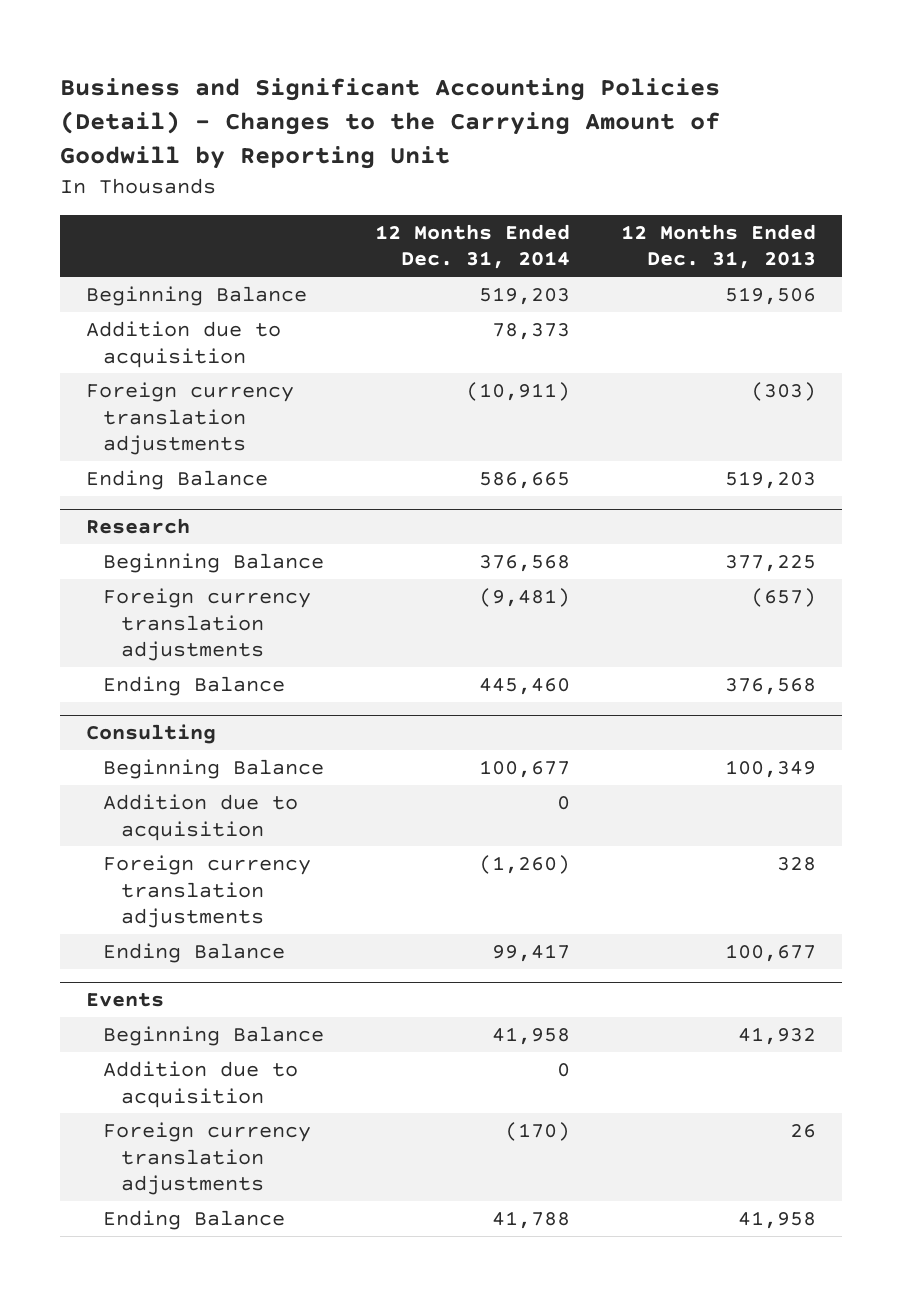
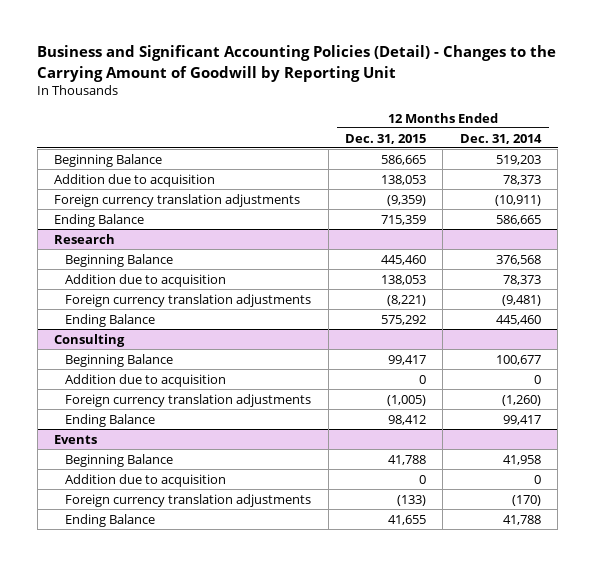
[621,223,817,270] 12 Months Ended Dec. 31, 2013 -> none
none -> [344,133,426,144] Dec. 31, 2015
none -> [65,273,227,287] Addition due to acquisition

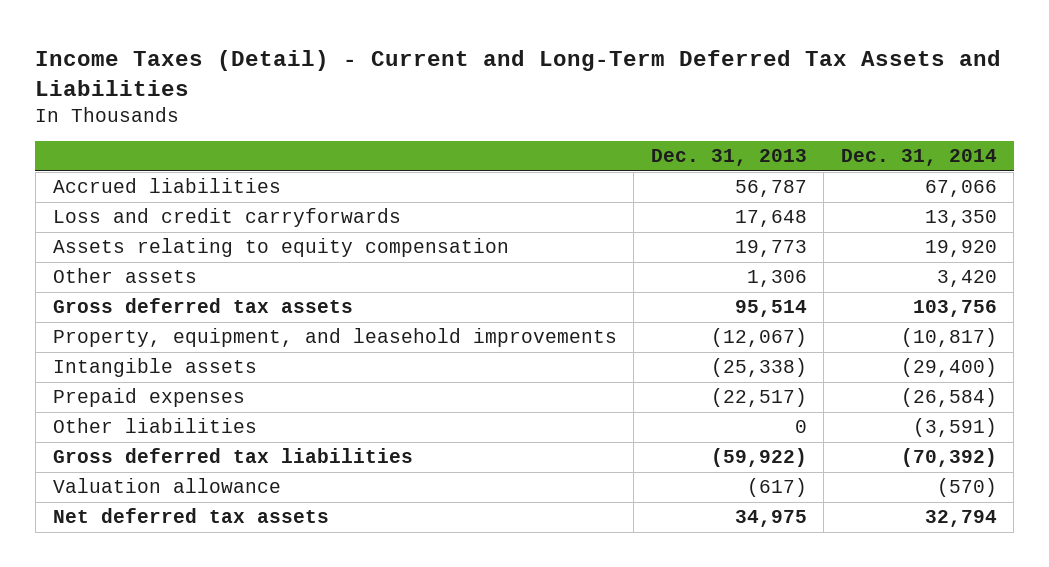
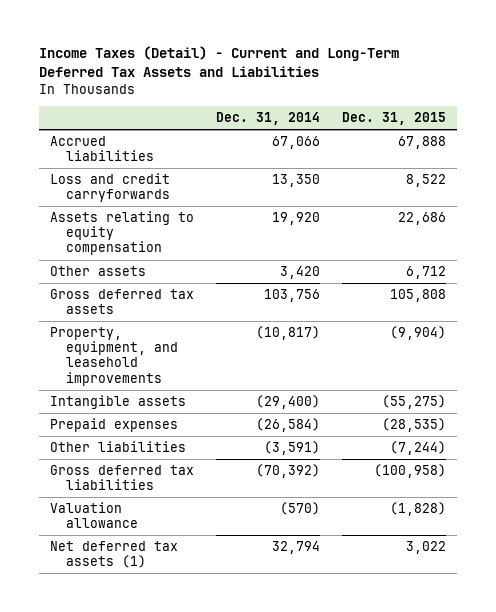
[650,149,807,167] Dec. 31, 2013 -> none
none -> [342,112,447,126] Dec. 31, 2015
[52,508,329,524] Net deferred tax assets -> [50,541,179,569] Net deferred tax assets (1)

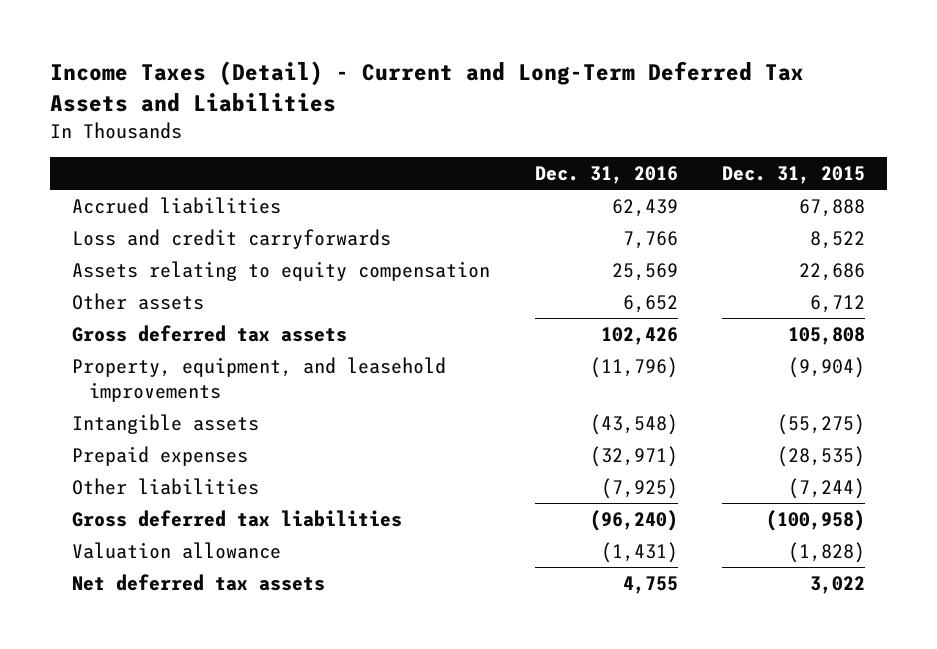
[216,112,321,126] Dec. 31, 2014 -> none
none -> [534,166,678,185] Dec. 31, 2016
[50,541,179,569] Net deferred tax assets (1) -> [72,573,326,591] Net deferred tax assets

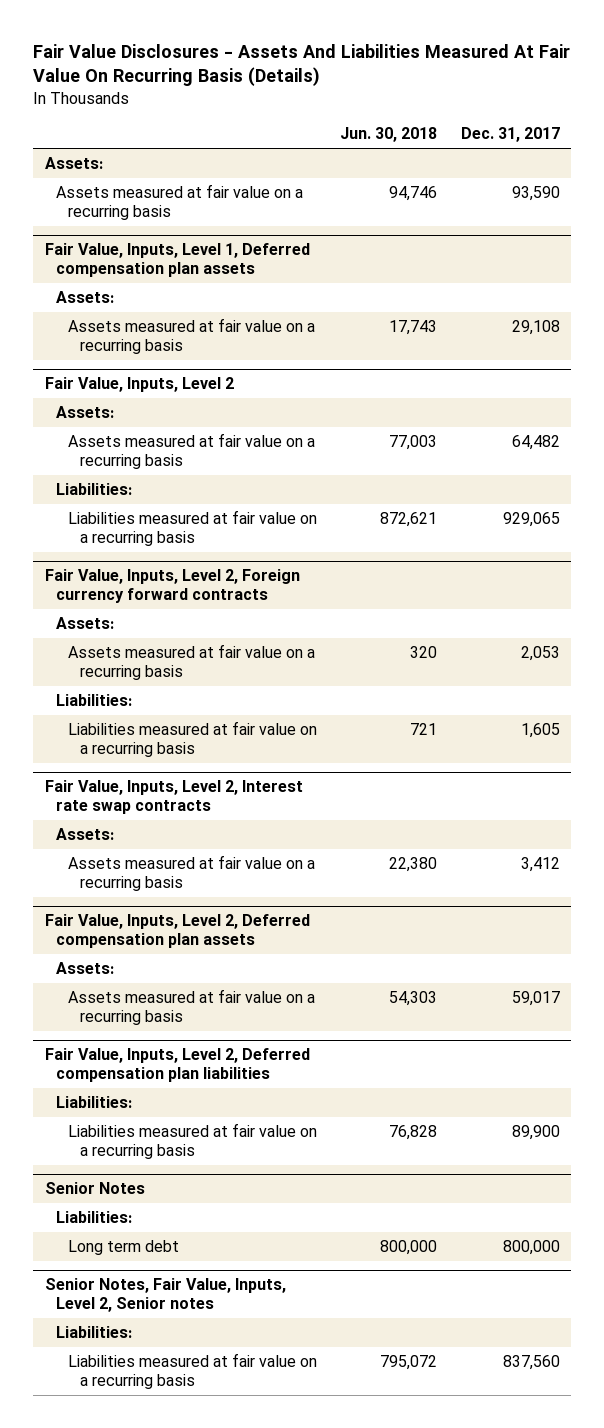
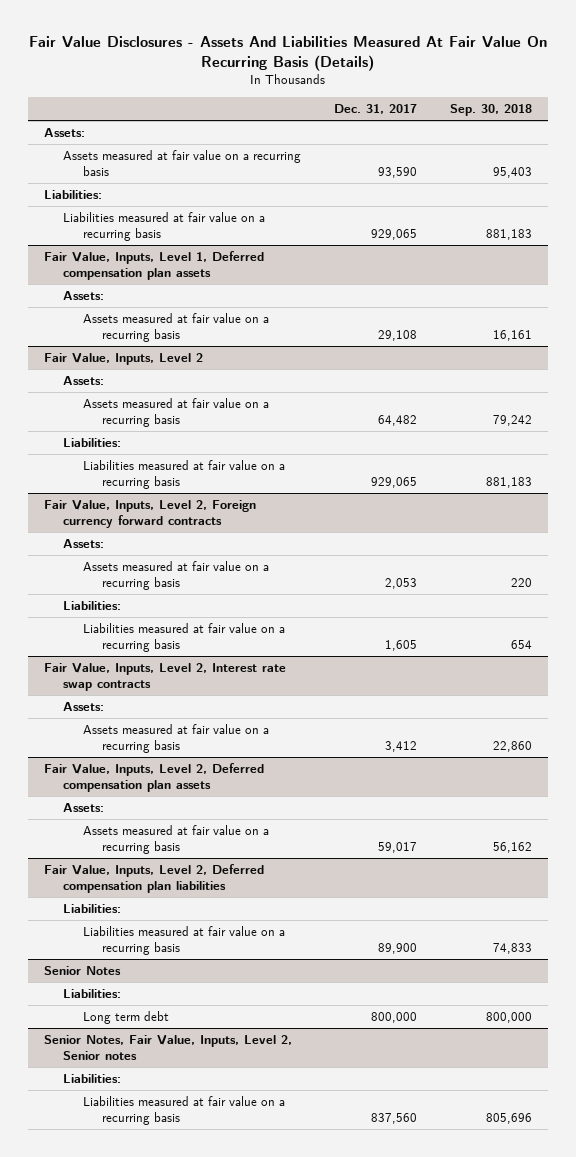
[340,127,438,143] Jun. 30, 2018 -> none
none -> [449,103,532,116] Sep. 30, 2018
none -> [44,190,103,200] Liabilities:
none -> [63,212,266,241] Liabilities measured at fair value on a recurring basis

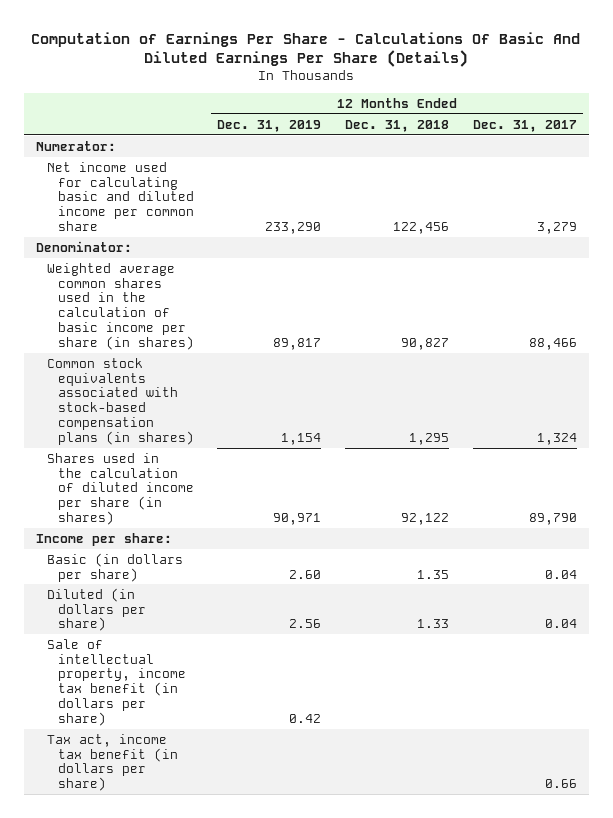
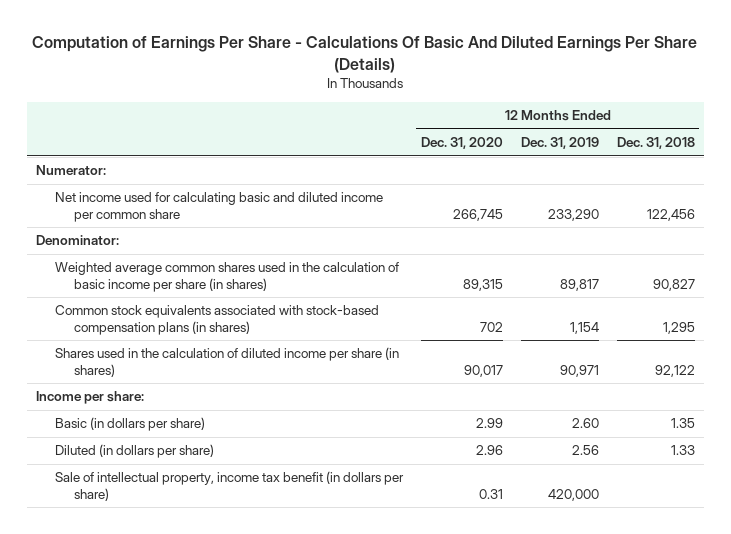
[472,119,577,132] Dec. 31, 2017 -> none
none -> [420,137,503,150] Dec. 31, 2020
[46,733,178,792] Tax act, income tax benefit (in dollars per share) -> none
[289,713,322,723] 0.42 -> [547,488,599,501] 420,000

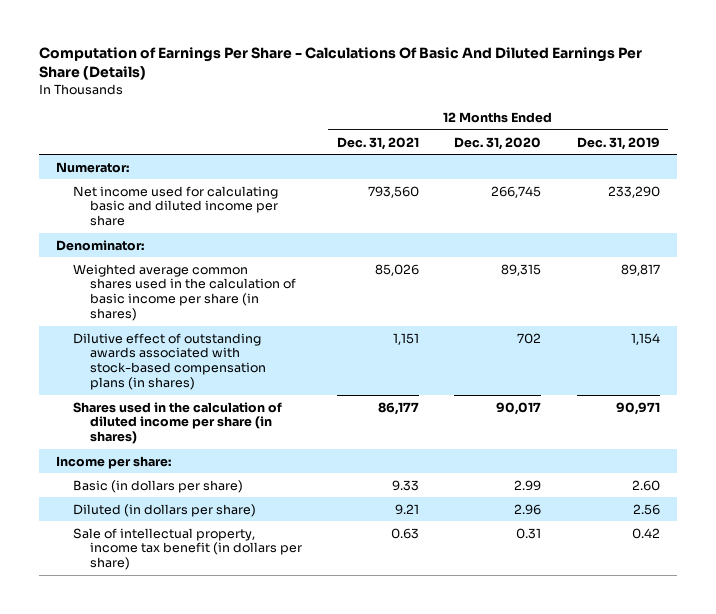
[616,137,695,150] Dec. 31, 2018 -> none
none -> [337,136,420,150] Dec. 31, 2021
[55,192,384,222] Net income used for calculating basic and diluted income per common share -> [73,185,279,227] Net income used for calculating basic and diluted income per share
[55,305,380,335] Common stock equivalents associated with stock-based compensation plans (in shares) -> [73,332,266,391] Dilutive effect of outstanding awards associated with stock-based compensation plans (in shares)
[547,488,599,501] 420,000 -> [631,527,660,539] 0.42

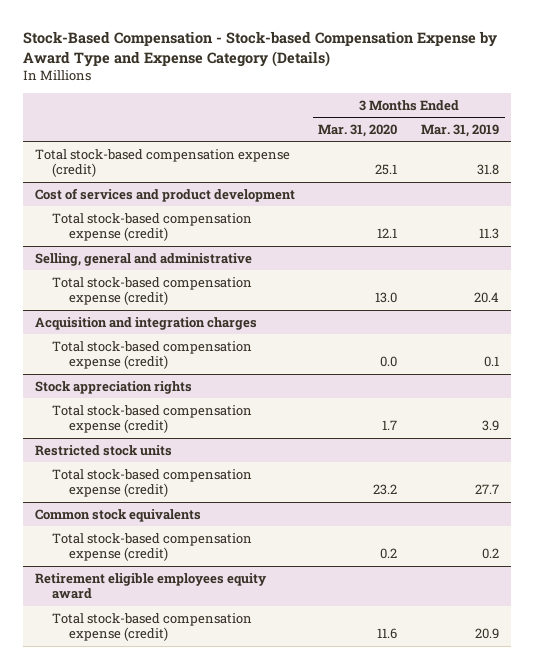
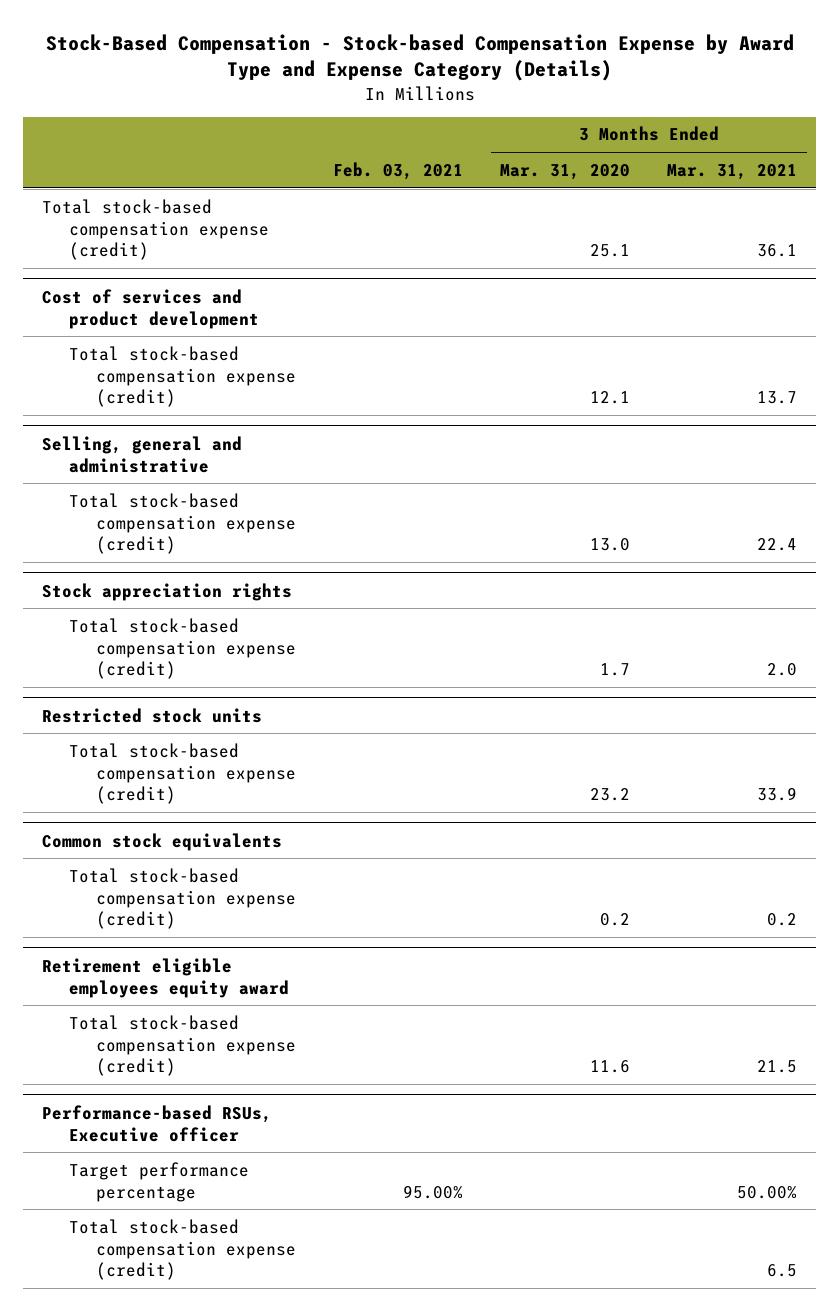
[421,123,500,137] Mar. 31, 2019 -> none
none -> [333,161,464,180] Feb. 03, 2021
none -> [667,163,798,180] Mar. 31, 2021
[34,316,257,330] Acquisition and integration charges -> none
[51,340,252,370] Total stock-based compensation expense (credit) -> none
none -> [41,1104,272,1142] Performance-based RSUs, Executive officer
none -> [69,1161,250,1202] Target performance percentage
none -> [69,1218,297,1281] Total stock-based compensation expense (credit)

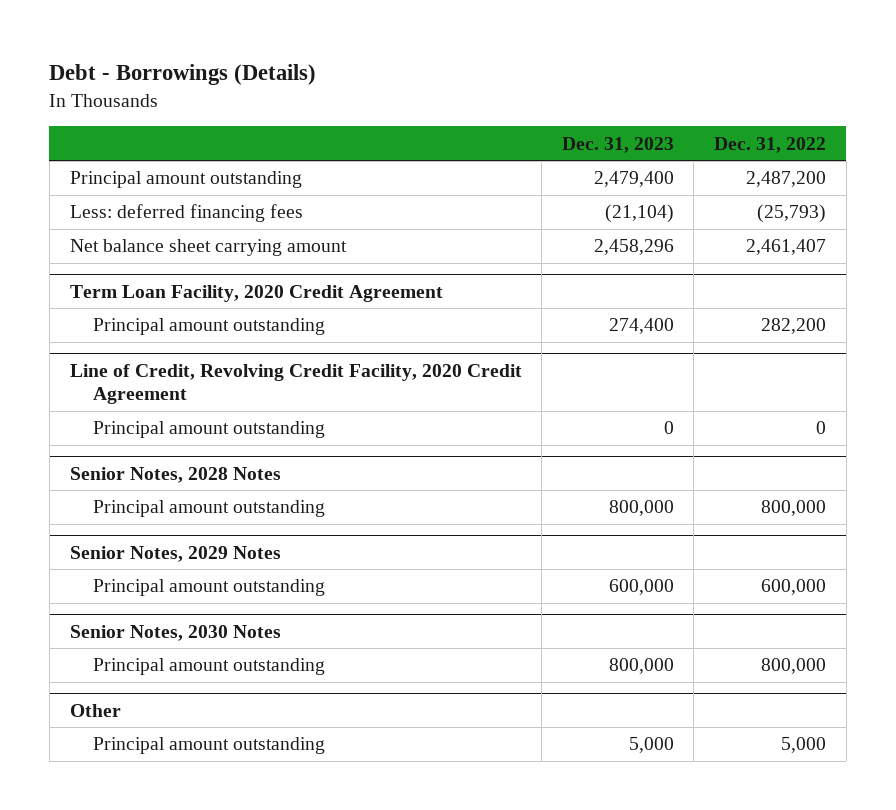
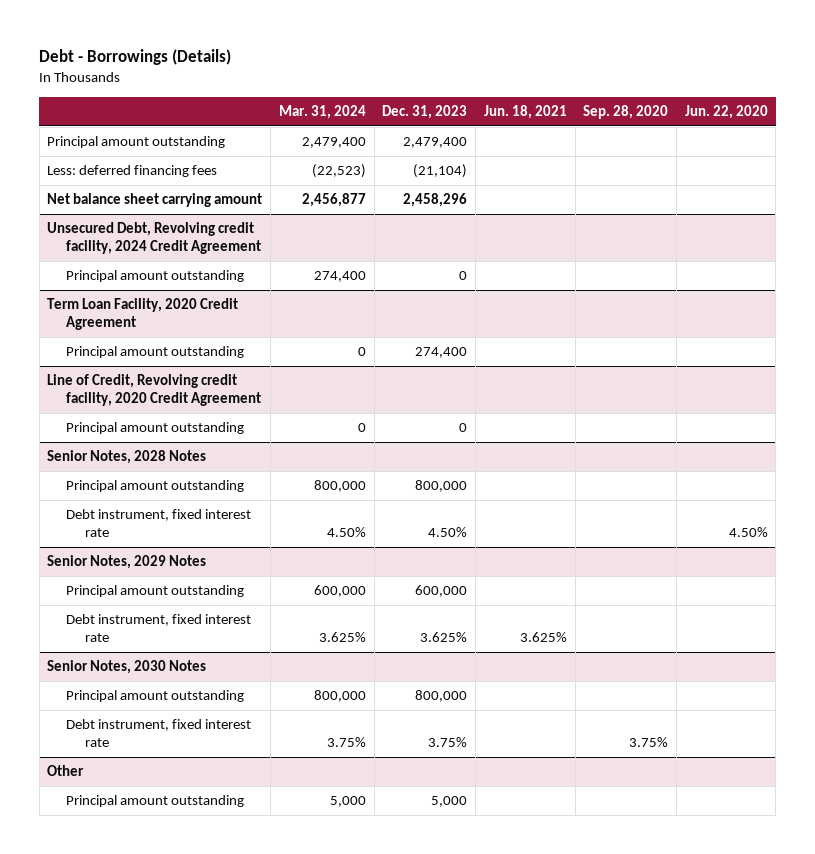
[713,136,826,153] Dec. 31, 2022 -> none
none -> [278,105,366,120] Mar. 31, 2024
none -> [483,105,567,120] Jun. 18, 2021
none -> [583,105,669,120] Sep. 28, 2020
none -> [684,105,768,120] Jun. 22, 2020
none -> [47,222,262,255] Unsecured Debt, Revolving credit facility, 2024 Credit Agreement
none -> [66,270,245,283] Principal amount outstanding
[69,363,522,405] Line of Credit, Revolving Credit Facility, 2020 Credit Agreement -> [47,374,262,407] Line of Credit, Revolving credit facility, 2020 Credit Agreement
none -> [66,509,252,538] Debt instrument, fixed interest rate
none -> [66,614,252,643] Debt instrument, fixed interest rate
none -> [66,719,252,748] Debt instrument, fixed interest rate

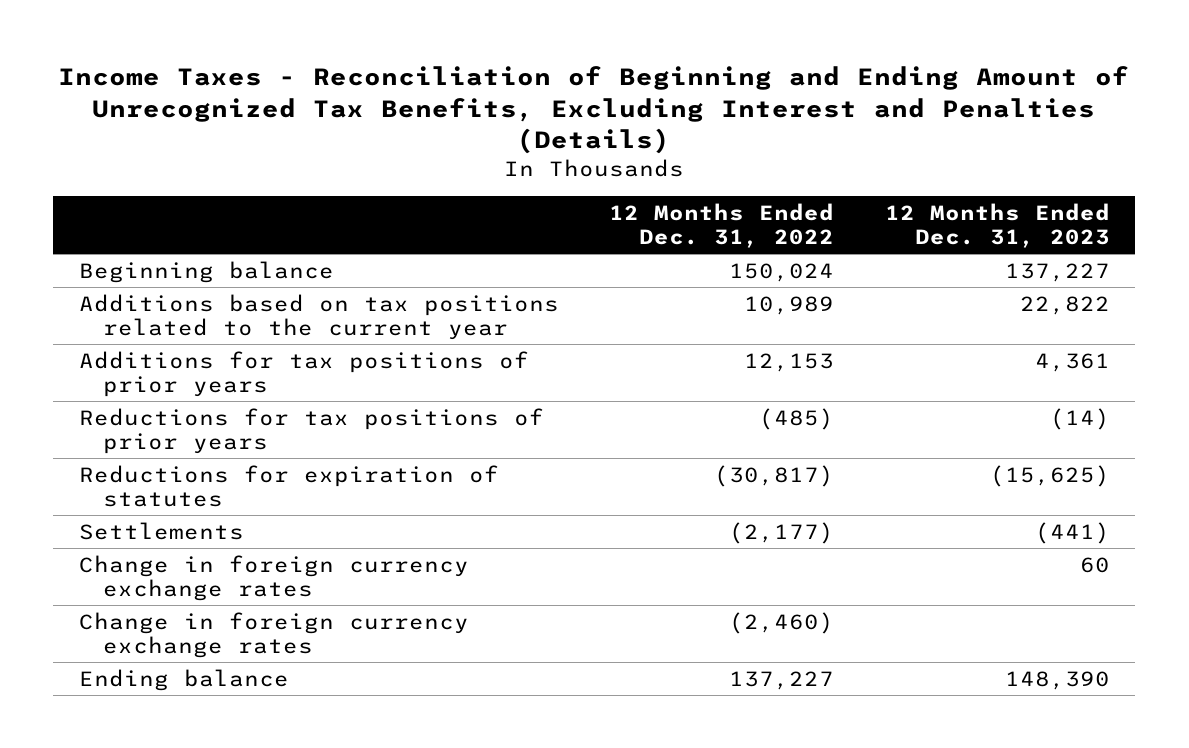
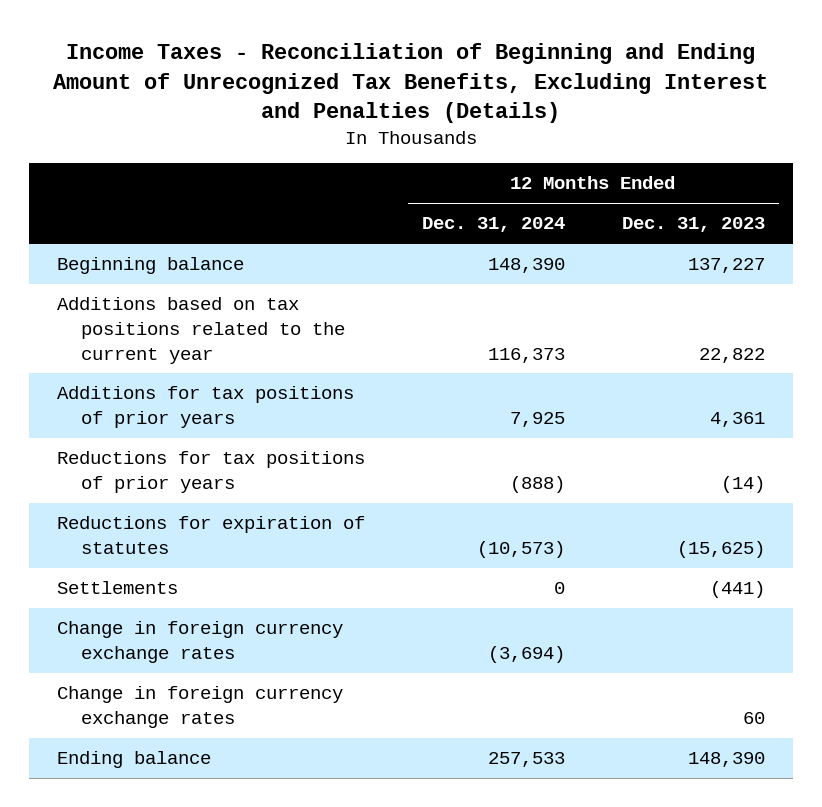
[609,202,835,248] 12 Months Ended Dec. 31, 2022 -> none
none -> [422,217,566,233] Dec. 31, 2024
[78,554,469,601] Change in foreign currency exchange rates -> [57,686,344,728] Change in foreign currency exchange rates

